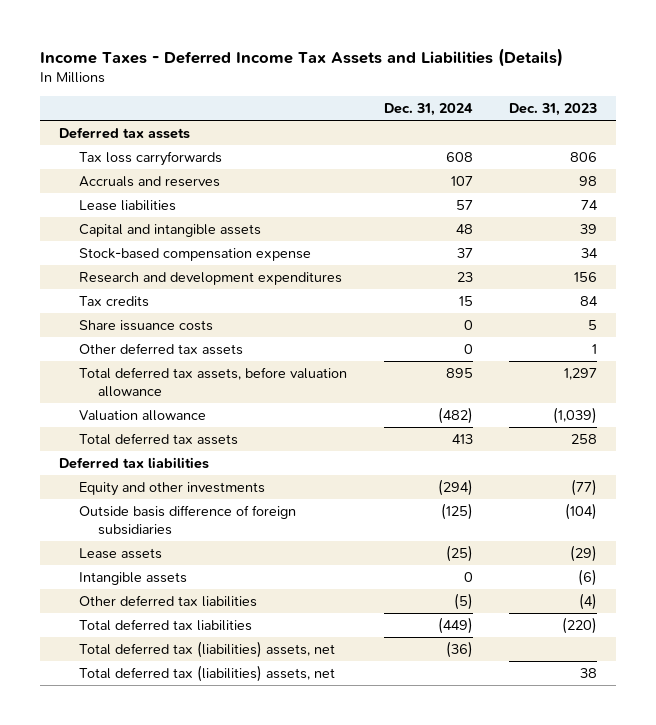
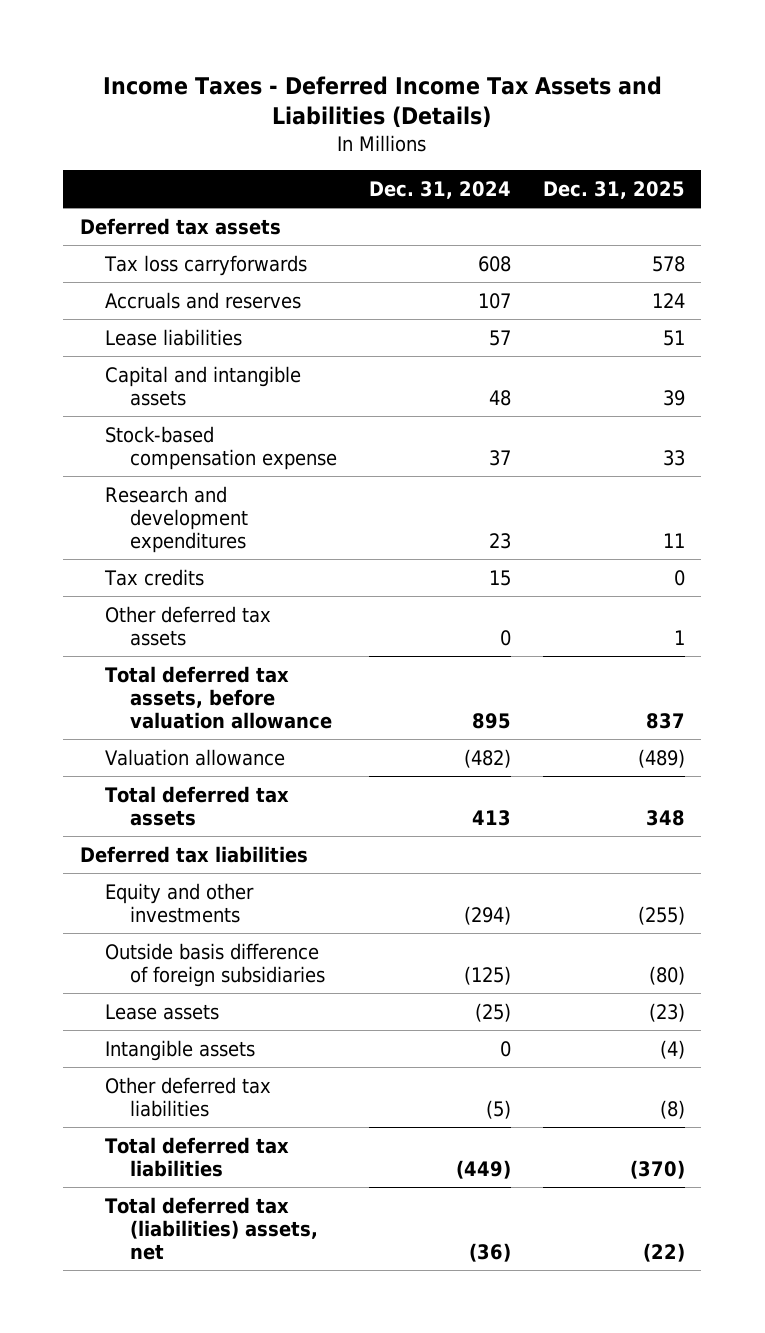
[509,103,598,117] Dec. 31, 2023 -> none
none -> [543,181,686,200] Dec. 31, 2025
[78,320,213,332] Share issuance costs -> none
[78,665,335,683] Total deferred tax (liabilities) assets, net -> none

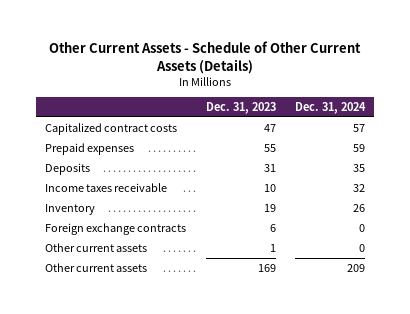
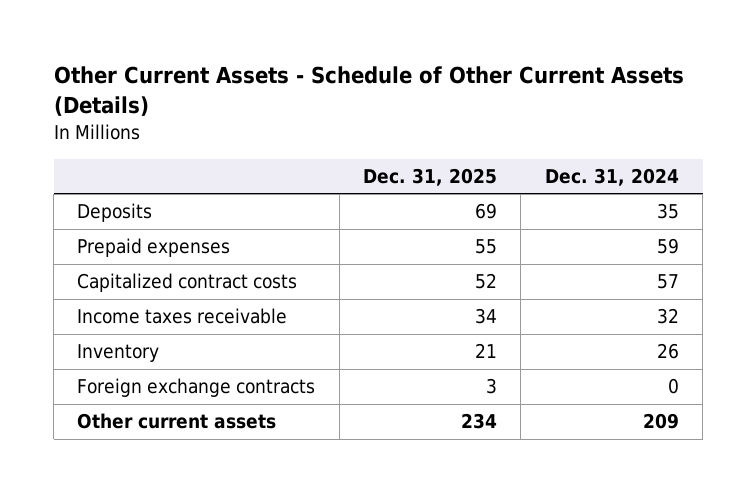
[205,102,276,115] Dec. 31, 2023 -> none
none -> [363,168,498,187] Dec. 31, 2025
[45,142,135,155] Prepaid expenses -> [77,238,231,258] Prepaid expenses
[45,122,178,135] Capitalized contract costs -> [77,273,298,293] Capitalized contract costs
[45,242,148,252] Other current assets -> none

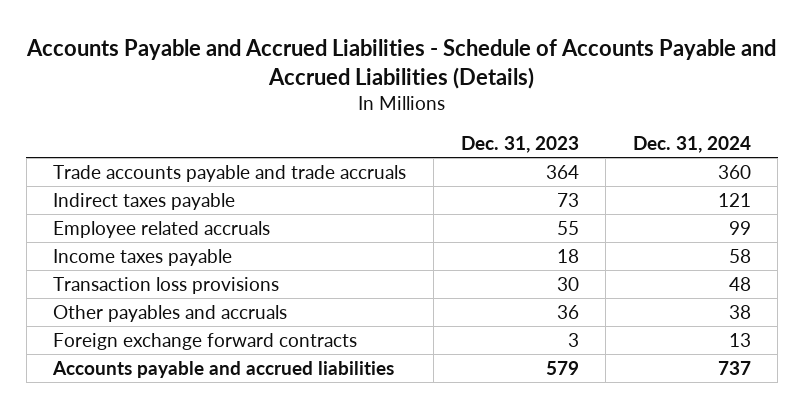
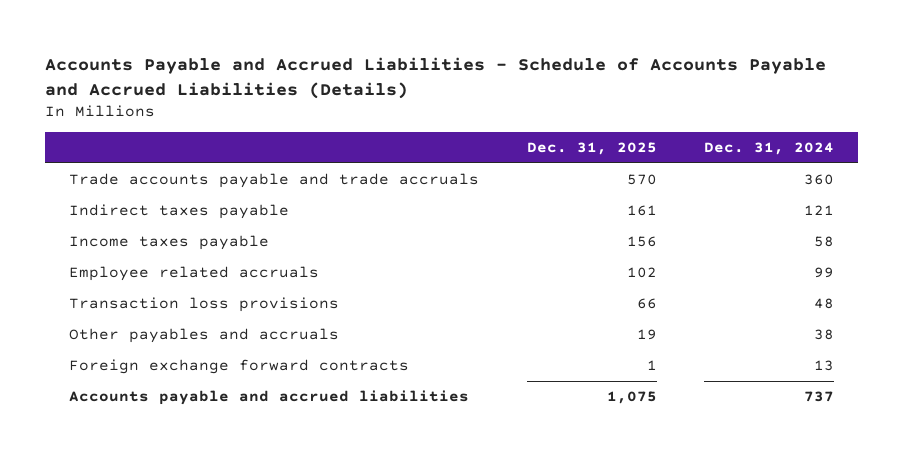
[460,136,579,154] Dec. 31, 2023 -> none
none -> [526,142,657,156] Dec. 31, 2025
[53,220,271,238] Employee related accruals -> [68,265,319,281] Employee related accruals

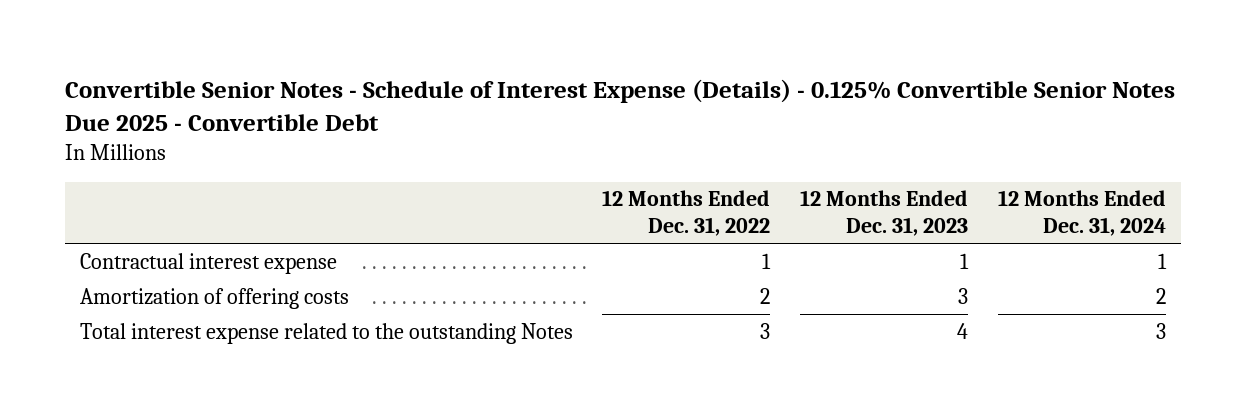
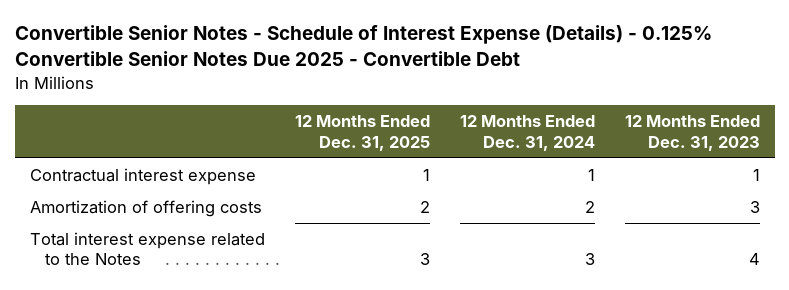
[602,190,771,236] 12 Months Ended Dec. 31, 2022 -> none
none -> [294,115,430,151] 12 Months Ended Dec. 31, 2025
[79,322,573,344] Total interest expense related to the outstanding Notes -> [29,231,265,266] Total interest expense related to the Notes

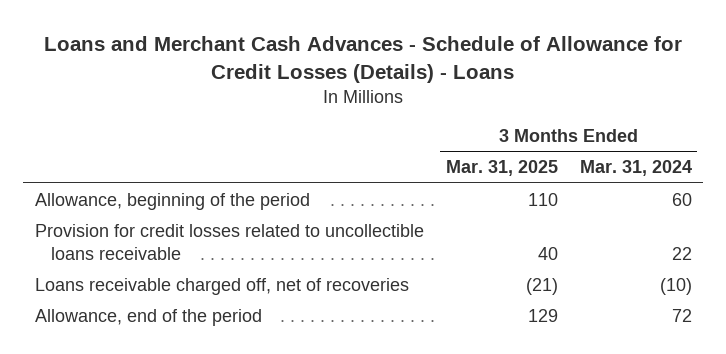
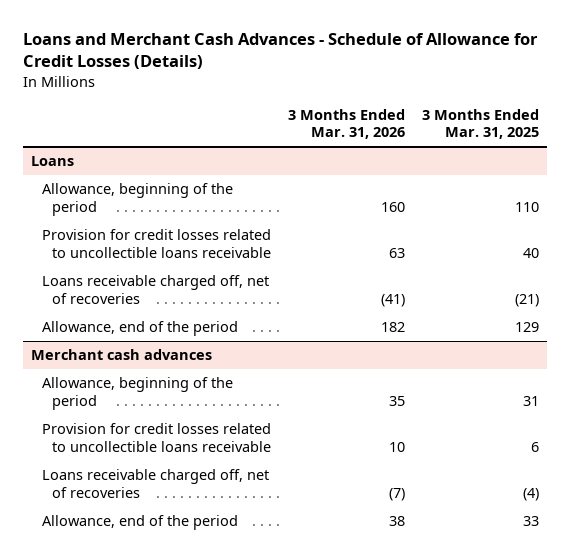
[44,36,683,83] Loans and Merchant Cash Advances - Schedule of Allowance for Credit Losses (Details) - Loans -> [22,32,538,70] Loans and Merchant Cash Advances - Schedule of Allowance for Credit Losses (Details)
[579,160,692,177] Mar. 31, 2024 -> none
none -> [288,109,406,140] 3 Months Ended Mar. 31, 2026
none -> [31,156,75,167] Loans
none -> [31,349,213,361] Merchant cash advances
none -> [41,377,233,410] Allowance, beginning of the period
none -> [41,423,272,452] Provision for credit losses related to uncollectible loans receivable
none -> [41,469,269,498] Loans receivable charged off, net of recoveries
none -> [41,515,238,531] Allowance, end of the period

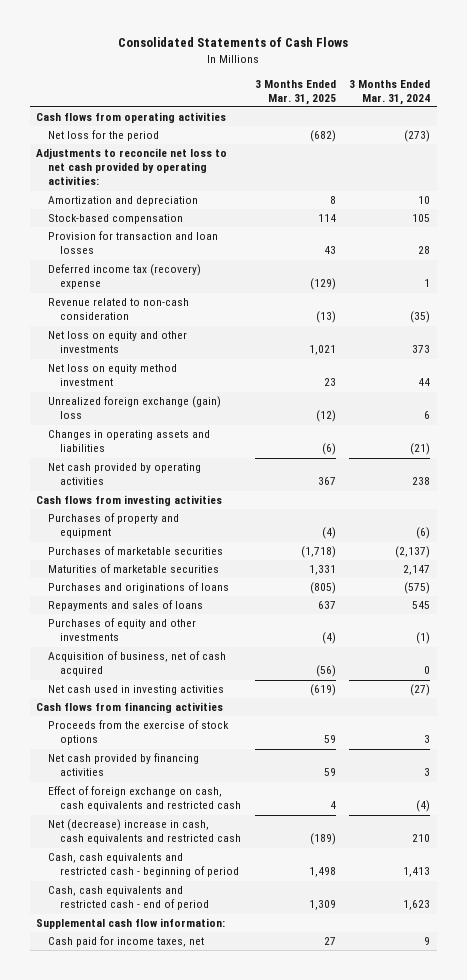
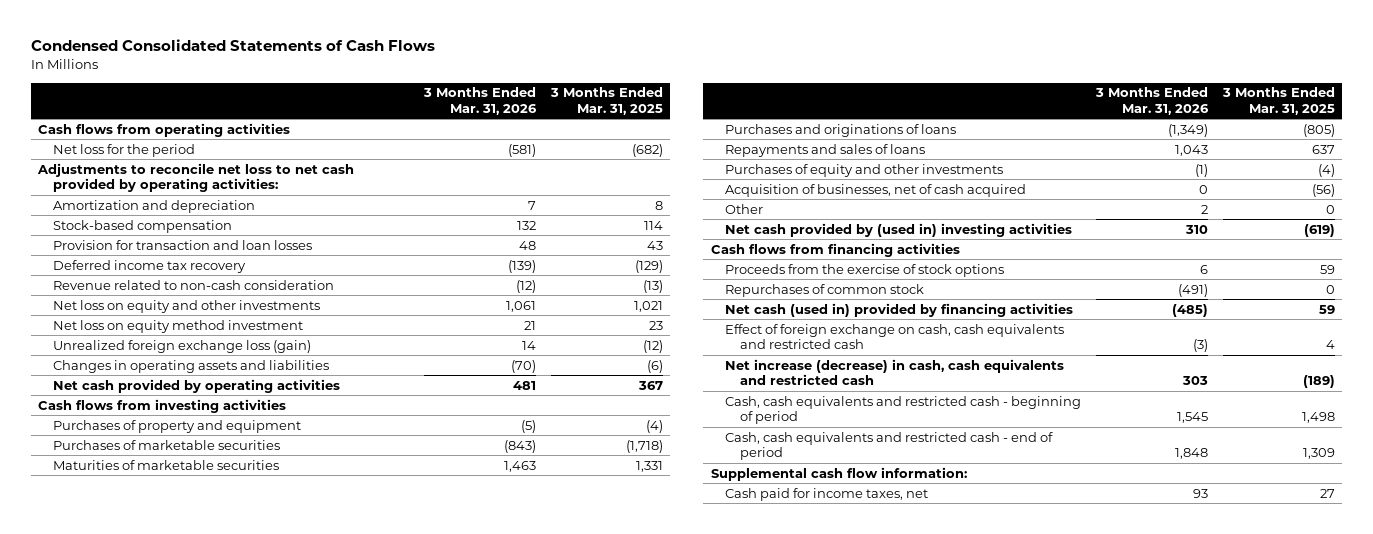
[118,37,349,48] Consolidated Statements of Cash Flows -> [30,39,435,52] Condensed Consolidated Statements of Cash Flows
[349,79,431,105] 3 Months Ended Mar. 31, 2024 -> none
none -> [422,87,537,115] 3 Months Ended Mar. 31, 2026
[48,264,202,290] Deferred income tax (recovery) expense -> [52,259,246,273] Deferred income tax recovery
[48,396,222,420] Unrealized foreign exchange (gain) loss -> [52,339,311,353] Unrealized foreign exchange loss (gain)
[48,651,227,677] Acquisition of business, net of cash acquired -> [725,183,1027,197] Acquisition of businesses, net of cash acquired
none -> [725,203,764,214] Other
[48,685,225,696] Net cash used in investing activities -> [725,222,1073,237] Net cash provided by (used in) investing activities
none -> [725,283,925,297] Repurchases of common stock
[48,753,200,777] Net cash provided by financing activities -> [725,302,1074,317] Net cash (used in) provided by financing activities
[48,819,242,845] Net (decrease) increase in cash, cash equivalents and restricted cash -> [725,358,1065,386] Net increase (decrease) in cash, cash equivalents and restricted cash

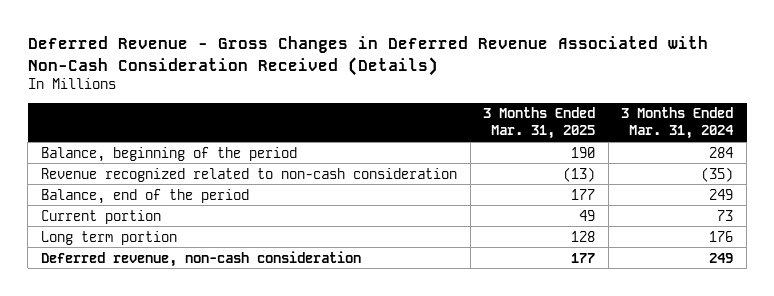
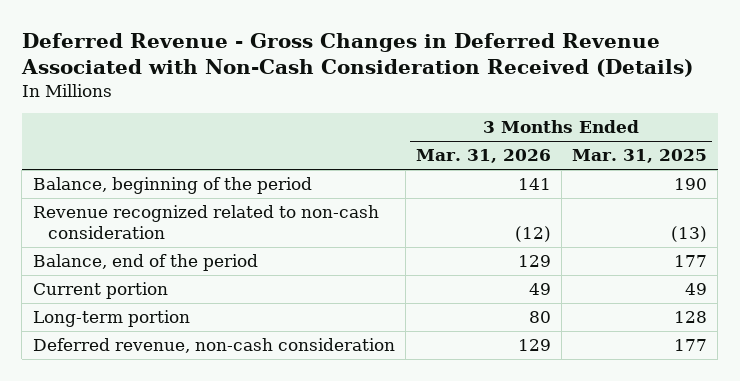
[621,107,735,140] 3 Months Ended Mar. 31, 2024 -> none
none -> [415,149,551,164] Mar. 31, 2026
[40,230,177,245] Long term portion -> [32,310,190,328] Long-term portion

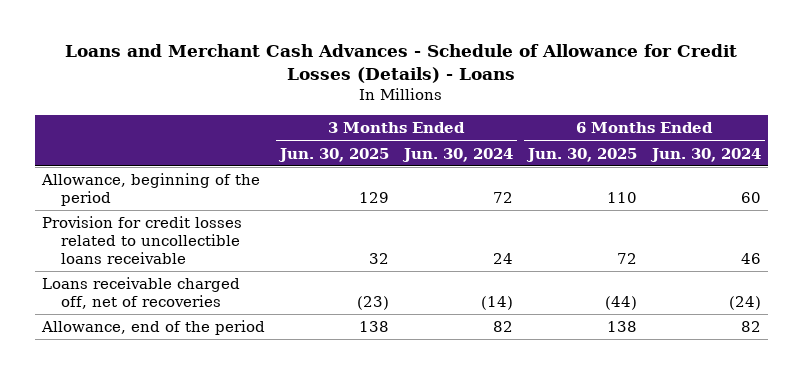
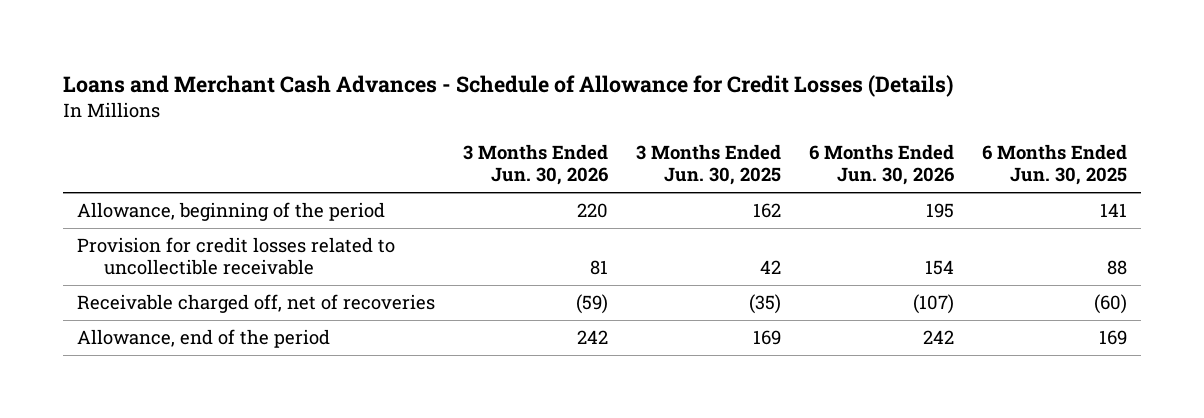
[65,44,738,84] Loans and Merchant Cash Advances - Schedule of Allowance for Credit Losses (Details) - Loans -> [62,74,953,97] Loans and Merchant Cash Advances - Schedule of Allowance for Credit Losses (Details)
[401,147,513,162] Jun. 30, 2024 -> none
[649,147,761,162] Jun. 30, 2024 -> none
none -> [462,144,608,186] 3 Months Ended Jun. 30, 2026
none -> [808,144,954,186] 6 Months Ended Jun. 30, 2026
[359,192,390,204] 129 -> [752,203,781,219] 162
[606,192,637,204] 110 -> [1099,203,1127,218] 141
[42,216,243,265] Provision for credit losses related to uncollectible loans receivable -> [76,237,395,276] Provision for credit losses related to uncollectible receivable
[369,253,390,265] 32 -> [759,260,781,275] 42
[616,253,637,265] 72 -> [1106,260,1127,276] 88
[42,277,241,310] Loans receivable charged off, net of recoveries -> [76,294,435,314] Receivable charged off, net of recoveries
[357,296,390,311] (23) -> [748,294,781,315] (35)
[604,296,637,311] (44) -> [1093,294,1127,315] (60)
[359,321,390,333] 138 -> [752,330,781,346] 169
[606,321,637,333] 138 -> [1098,330,1127,346] 169

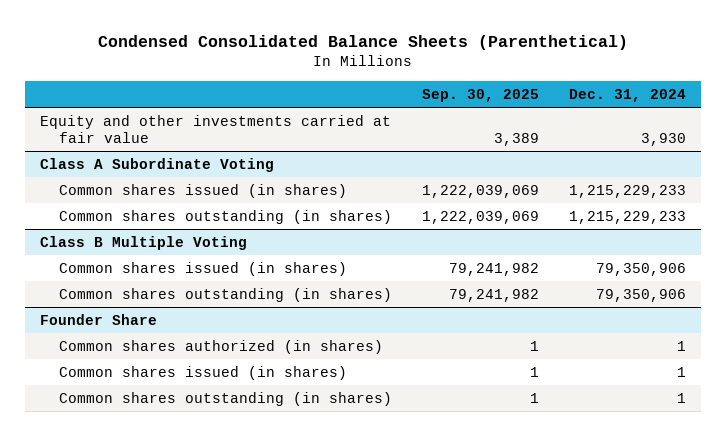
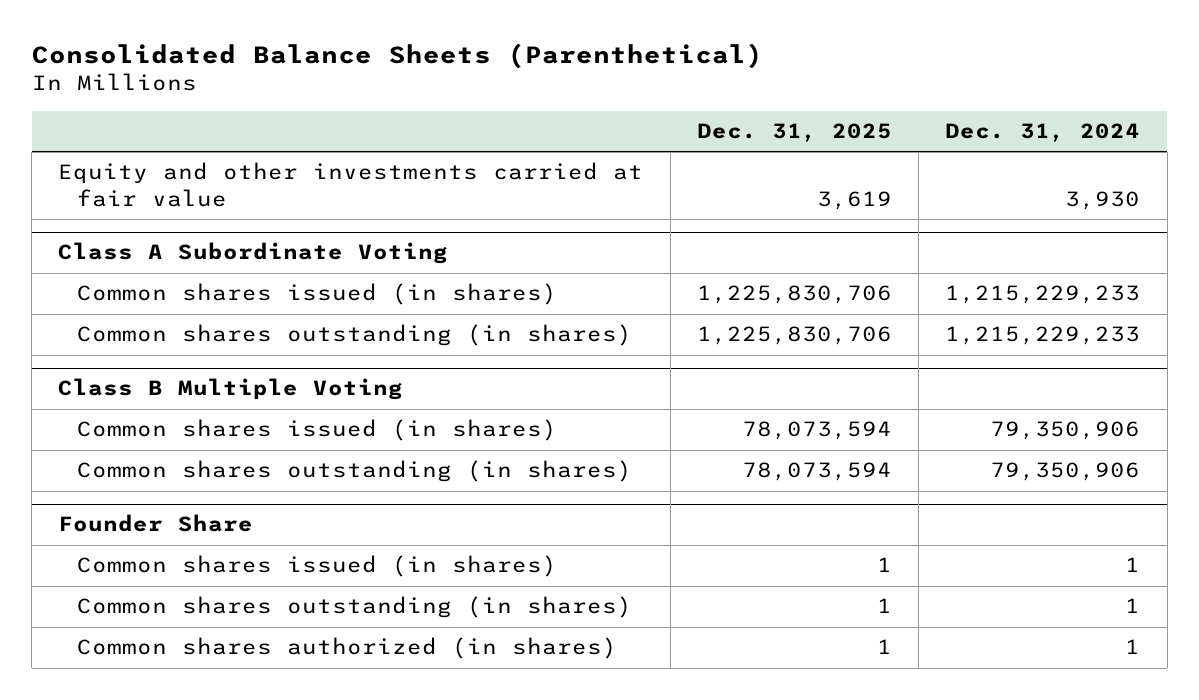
[97,35,628,51] Condensed Consolidated Balance Sheets (Parenthetical) -> [31,43,763,70] Consolidated Balance Sheets (Parenthetical)
[422,88,540,102] Sep. 30, 2025 -> none
none -> [696,123,892,143] Dec. 31, 2025
[59,339,384,354] Common shares authorized (in shares) -> [76,637,617,660] Common shares authorized (in shares)

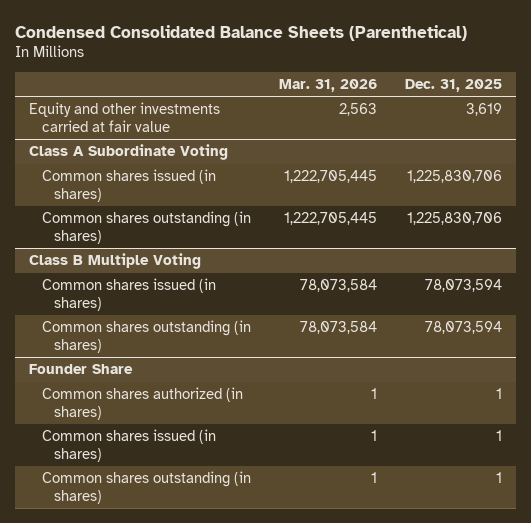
[31,43,763,70] Consolidated Balance Sheets (Parenthetical) -> [14,24,467,41] Condensed Consolidated Balance Sheets (Parenthetical)
[945,123,1141,143] Dec. 31, 2024 -> none
none -> [278,78,377,92] Mar. 31, 2026
[76,637,617,660] Common shares authorized (in shares) -> [41,387,243,420] Common shares authorized (in shares)

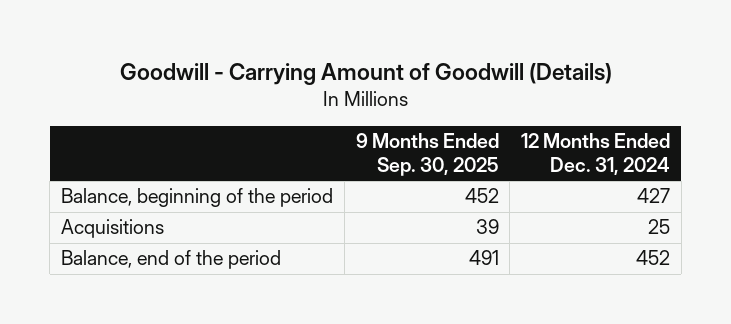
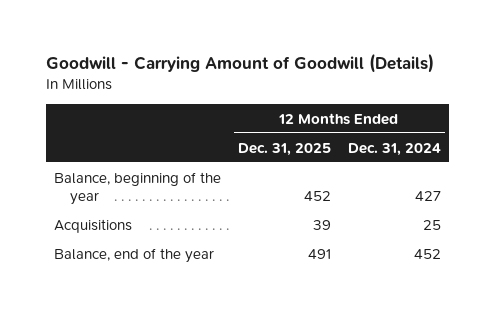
[355,132,499,177] 9 Months Ended Sep. 30, 2025 -> none
none -> [237,142,331,156] Dec. 31, 2025
[61,188,334,208] Balance, beginning of the period -> [54,171,222,206] Balance, beginning of the year
[61,250,282,270] Balance, end of the period -> [54,247,215,263] Balance, end of the year

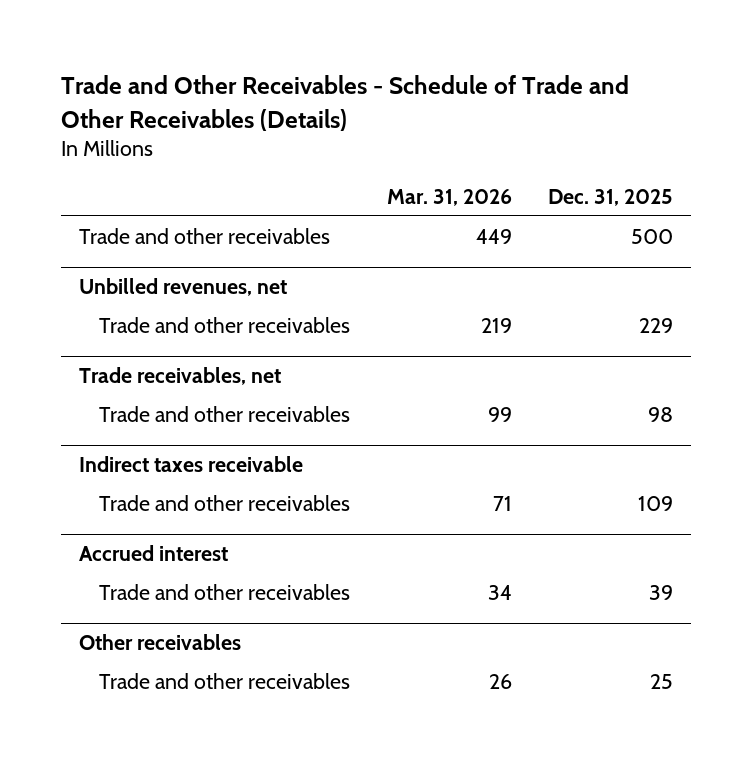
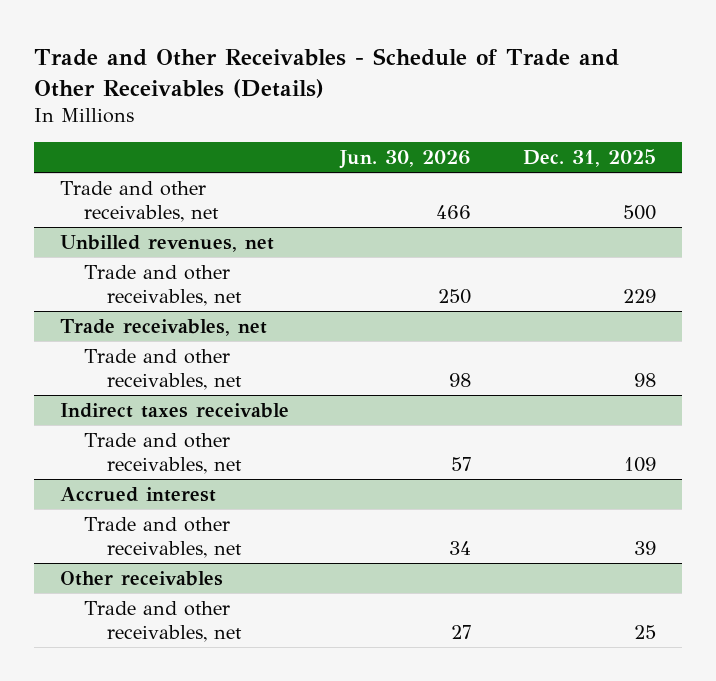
[386,189,512,207] Mar. 31, 2026 -> none
none -> [339,150,472,170] Jun. 30, 2026
[79,227,331,244] Trade and other receivables -> [59,180,219,223] Trade and other receivables, net
[99,316,351,333] Trade and other receivables -> [83,264,243,307] Trade and other receivables, net
[99,405,351,422] Trade and other receivables -> [83,348,243,391] Trade and other receivables, net
[99,494,351,511] Trade and other receivables -> [83,432,243,475] Trade and other receivables, net
[99,583,351,600] Trade and other receivables -> [83,516,243,559] Trade and other receivables, net
[99,672,351,689] Trade and other receivables -> [83,600,243,643] Trade and other receivables, net

